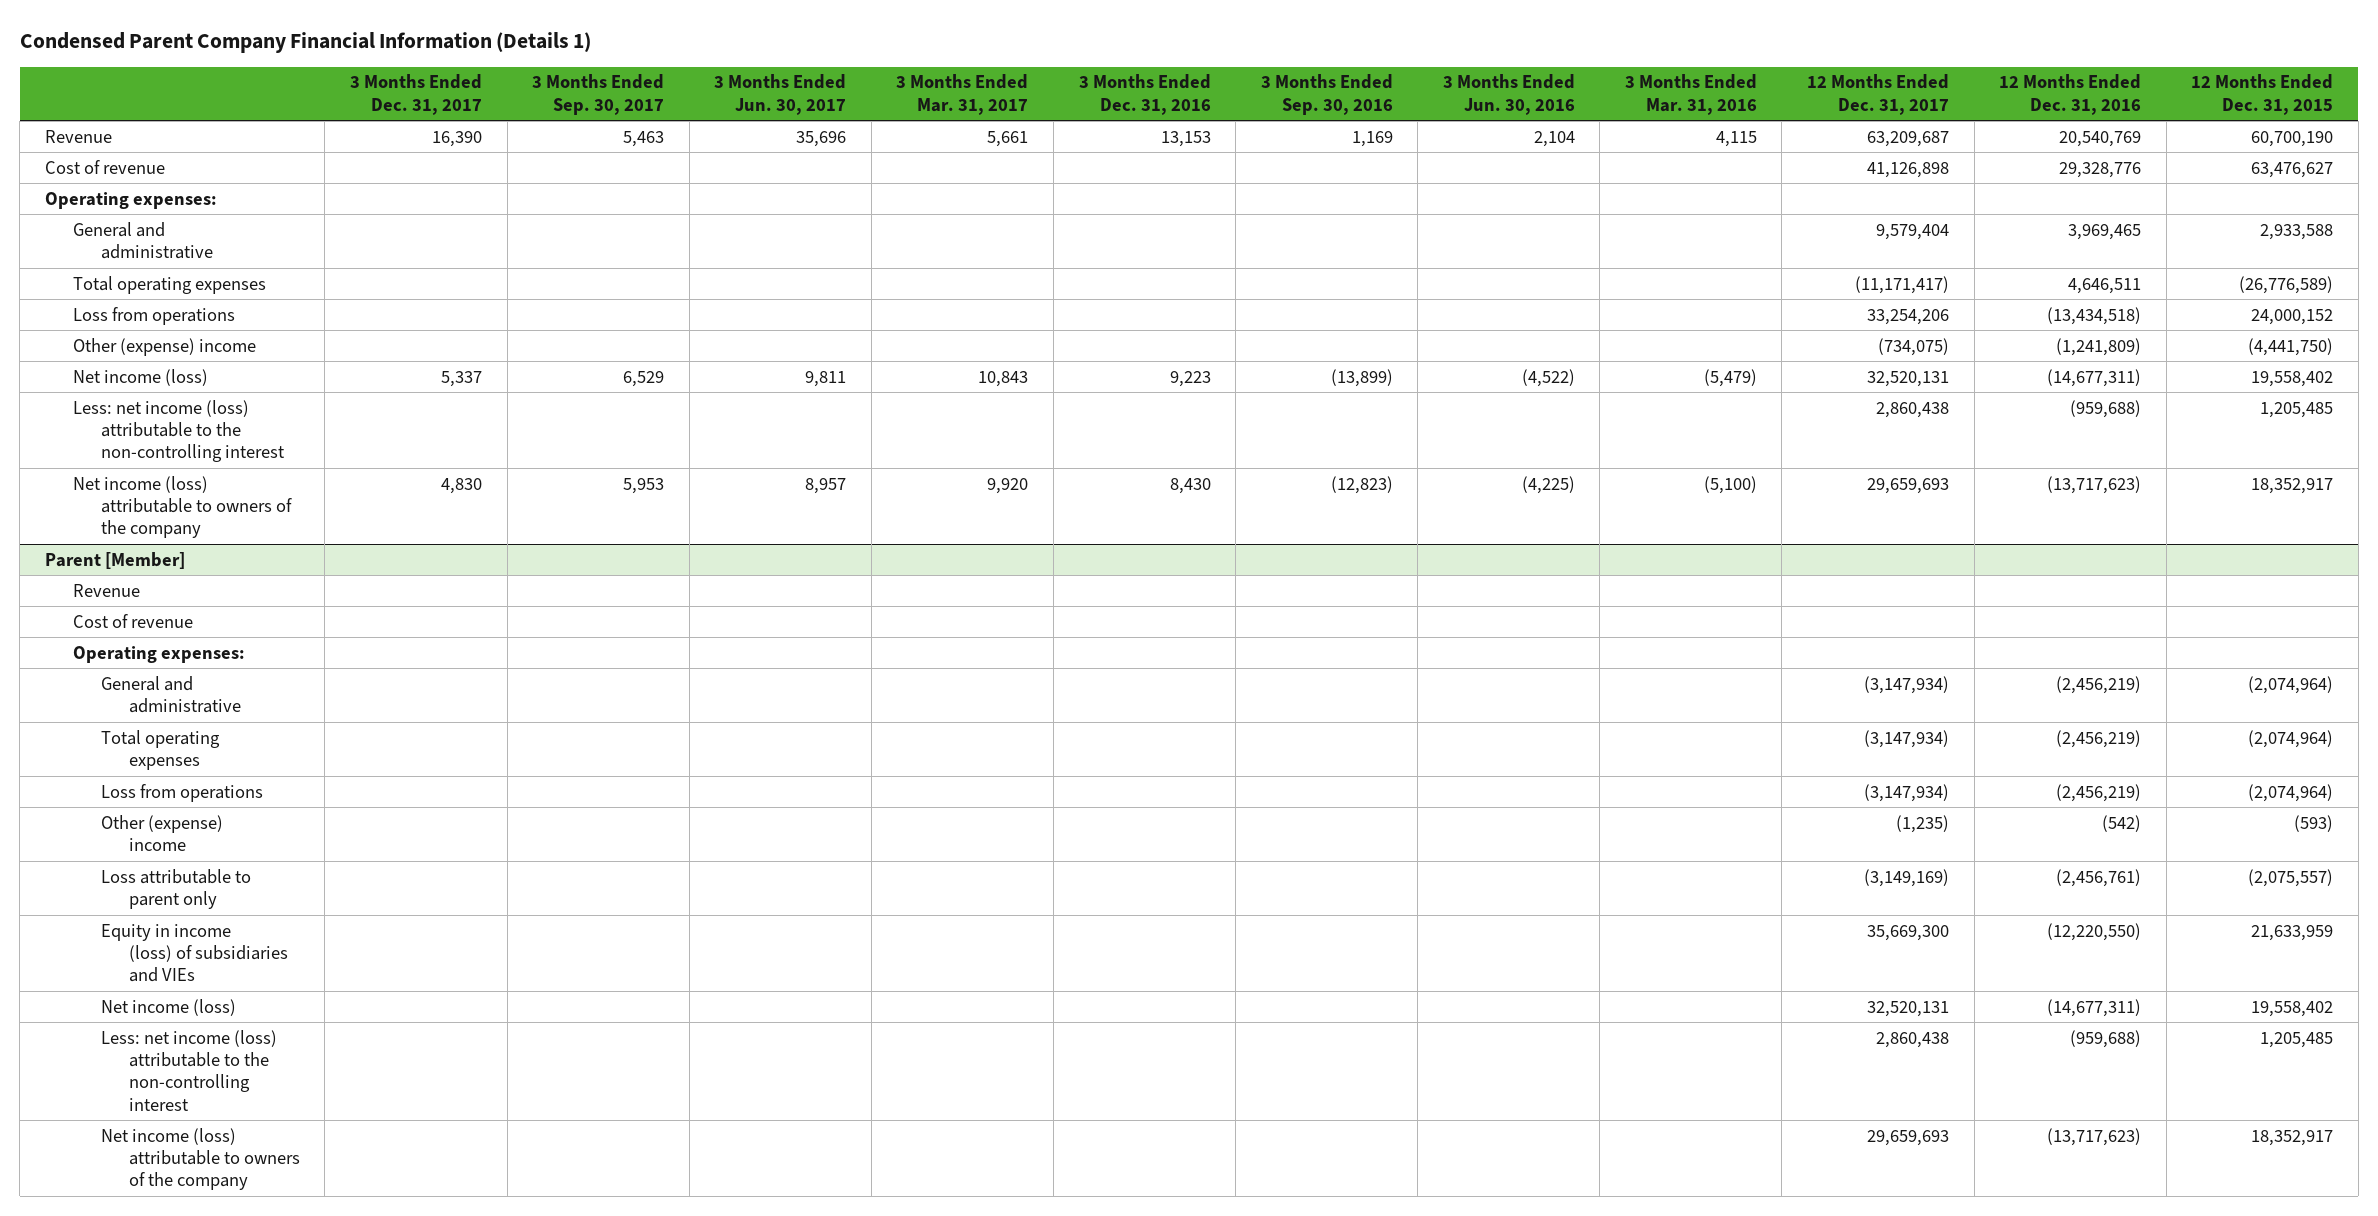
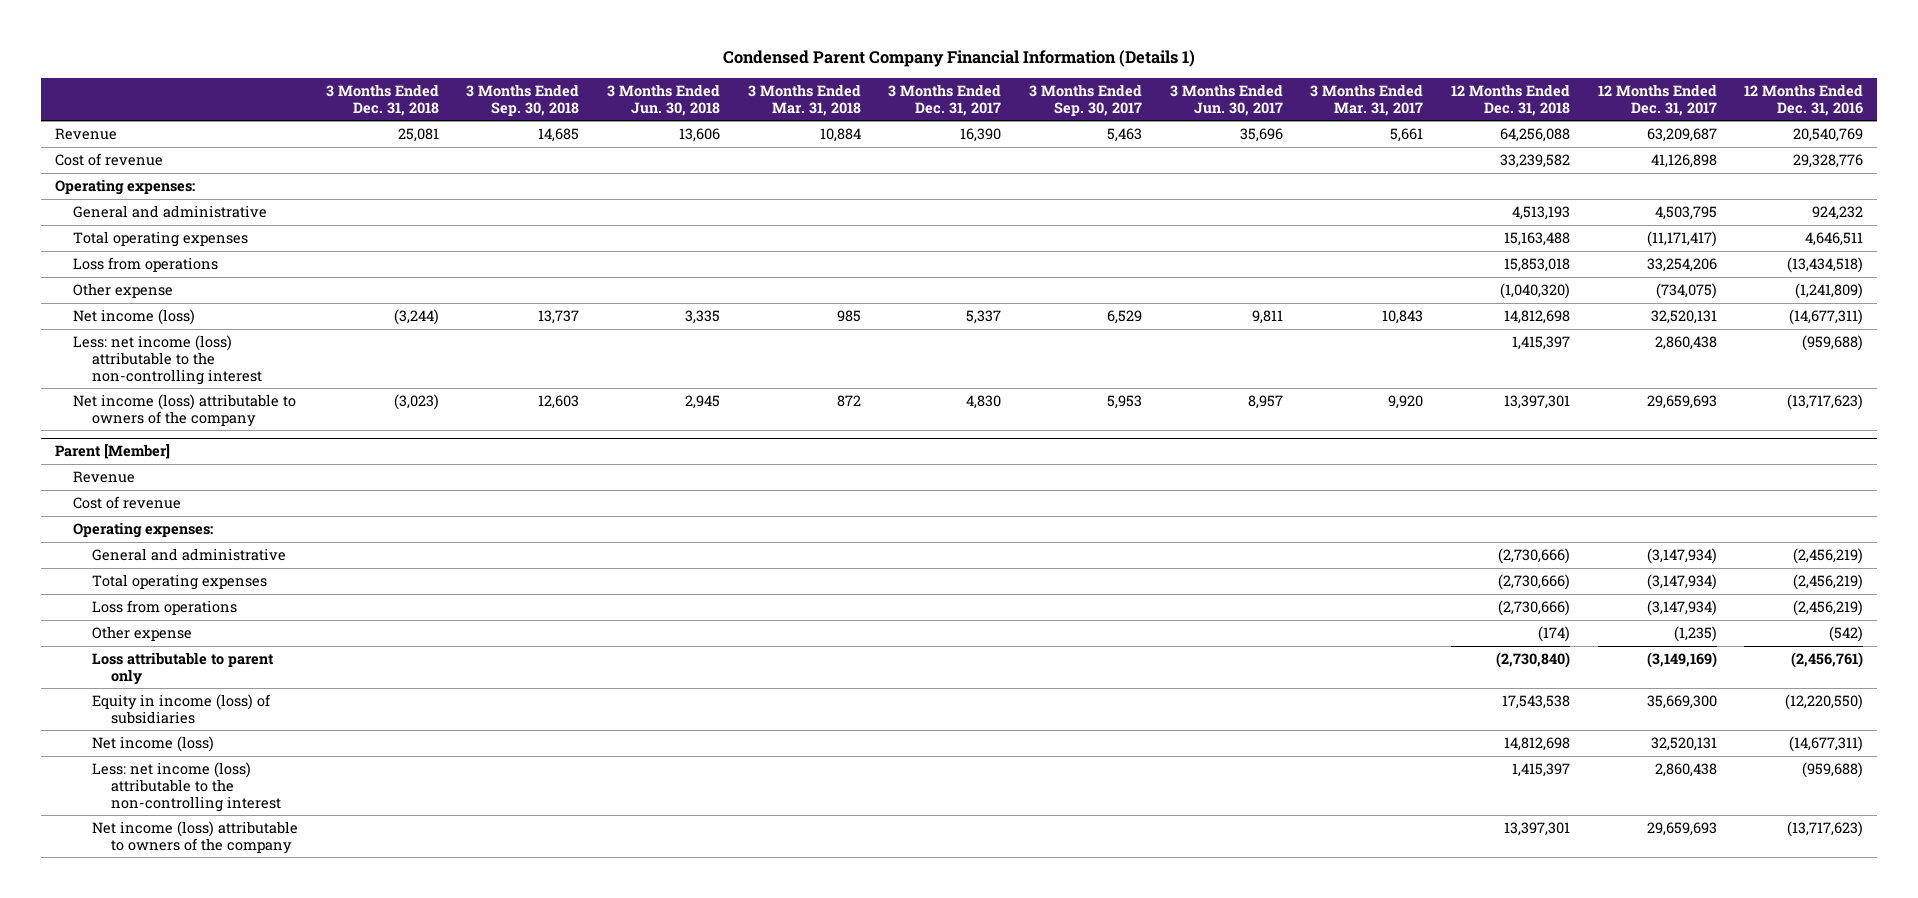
[1078,74,1211,115] 3 Months Ended Dec. 31, 2016 -> none
[1260,74,1393,115] 3 Months Ended Sep. 30, 2016 -> none
[1442,74,1575,115] 3 Months Ended Jun. 30, 2016 -> none
[1624,74,1757,115] 3 Months Ended Mar. 31, 2016 -> none
[2191,74,2334,115] 12 Months Ended Dec. 31, 2015 -> none
none -> [325,83,439,116] 3 Months Ended Dec. 31, 2018
none -> [466,83,580,116] 3 Months Ended Sep. 30, 2018
none -> [607,83,721,116] 3 Months Ended Jun. 30, 2018
none -> [747,83,861,116] 3 Months Ended Mar. 31, 2018
none -> [1451,83,1571,116] 12 Months Ended Dec. 31, 2018
[1876,223,1950,240] 9,579,404 -> [1654,205,1717,220] 4,503,795
[2068,223,2142,240] 3,969,465 -> [1812,205,1864,220] 924,232
[72,337,256,356] Other (expense) income -> [73,282,174,298] Other expense
[100,814,223,852] Other (expense) income -> [91,625,192,641] Other expense
[100,923,288,983] Equity in income (loss) of subsidiaries and VIEs -> [91,693,271,724] Equity in income (loss) of subsidiaries

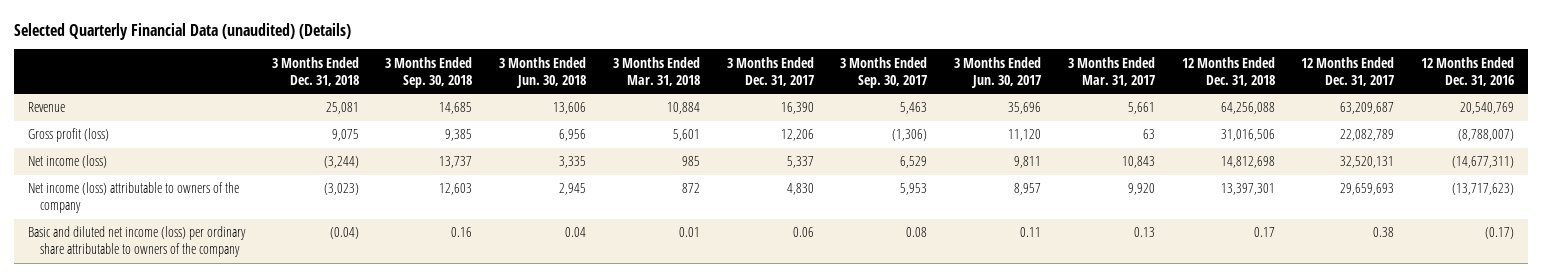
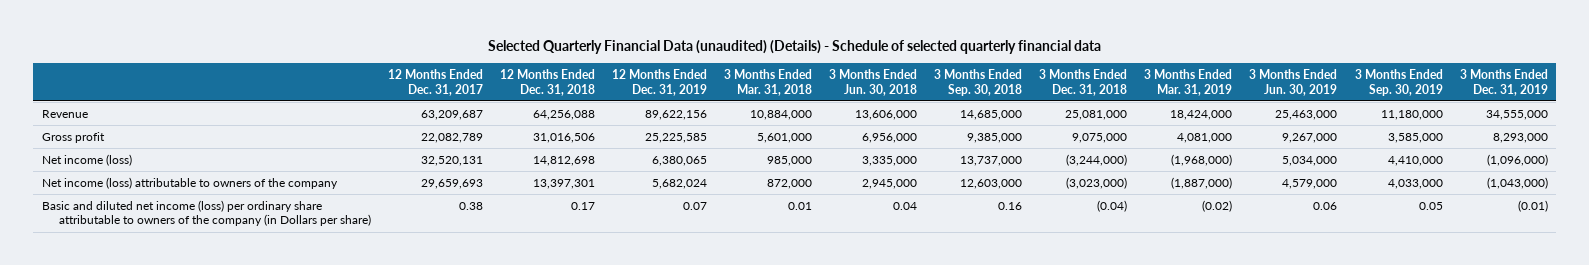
[14,22,352,40] Selected Quarterly Financial Data (unaudited) (Details) -> [487,40,1101,55] Selected Quarterly Financial Data (unaudited) (Details) - Schedule of selected quarterly financial data
[726,56,814,86] 3 Months Ended Dec. 31, 2017 -> none
[840,56,928,88] 3 Months Ended Sep. 30, 2017 -> none
[954,56,1042,88] 3 Months Ended Jun. 30, 2017 -> none
[1067,56,1155,86] 3 Months Ended Mar. 31, 2017 -> none
[1421,56,1515,86] 12 Months Ended Dec. 31, 2016 -> none
none -> [611,69,707,96] 12 Months Ended Dec. 31, 2019
none -> [1144,69,1233,96] 3 Months Ended Mar. 31, 2019
none -> [1249,69,1338,96] 3 Months Ended Jun. 30, 2019
none -> [1354,69,1443,96] 3 Months Ended Sep. 30, 2019
none -> [1459,69,1548,96] 3 Months Ended Dec. 31, 2019
[325,102,359,115] 25,081 -> [1065,109,1128,120] 25,081,000
[439,102,473,115] 14,685 -> [960,109,1023,120] 14,685,000
[553,102,587,115] 13,606 -> [855,109,918,120] 13,606,000
[666,102,700,115] 10,884 -> [749,109,812,120] 10,884,000
[27,128,109,143] Gross profit (loss) -> [41,131,105,143] Gross profit
[331,129,359,142] 9,075 -> [1072,132,1128,143] 9,075,000
[445,129,473,142] 9,385 -> [967,132,1023,143] 9,385,000
[559,129,587,142] 6,956 -> [862,132,918,143] 6,956,000
[672,129,700,142] 5,601 -> [756,132,812,143] 5,601,000
[323,156,359,169] (3,244) -> [1066,153,1128,166] (3,244,000)
[439,156,473,169] 13,737 -> [960,155,1023,166] 13,737,000
[559,156,587,169] 3,335 -> [862,155,918,166] 3,335,000
[681,156,700,167] 985 -> [766,155,812,166] 985,000
[323,183,359,196] (3,023) -> [1066,176,1128,189] (3,023,000)
[439,183,473,196] 12,603 -> [960,178,1023,189] 12,603,000
[559,183,587,196] 2,945 -> [862,178,918,189] 2,945,000
[681,183,700,194] 872 -> [766,178,812,189] 872,000
[27,226,246,258] Basic and diluted net income (loss) per ordinary share attributable to owners of the company -> [41,199,371,227] Basic and diluted net income (loss) per ordinary share attributable to owners of the company (in Dollars per share)

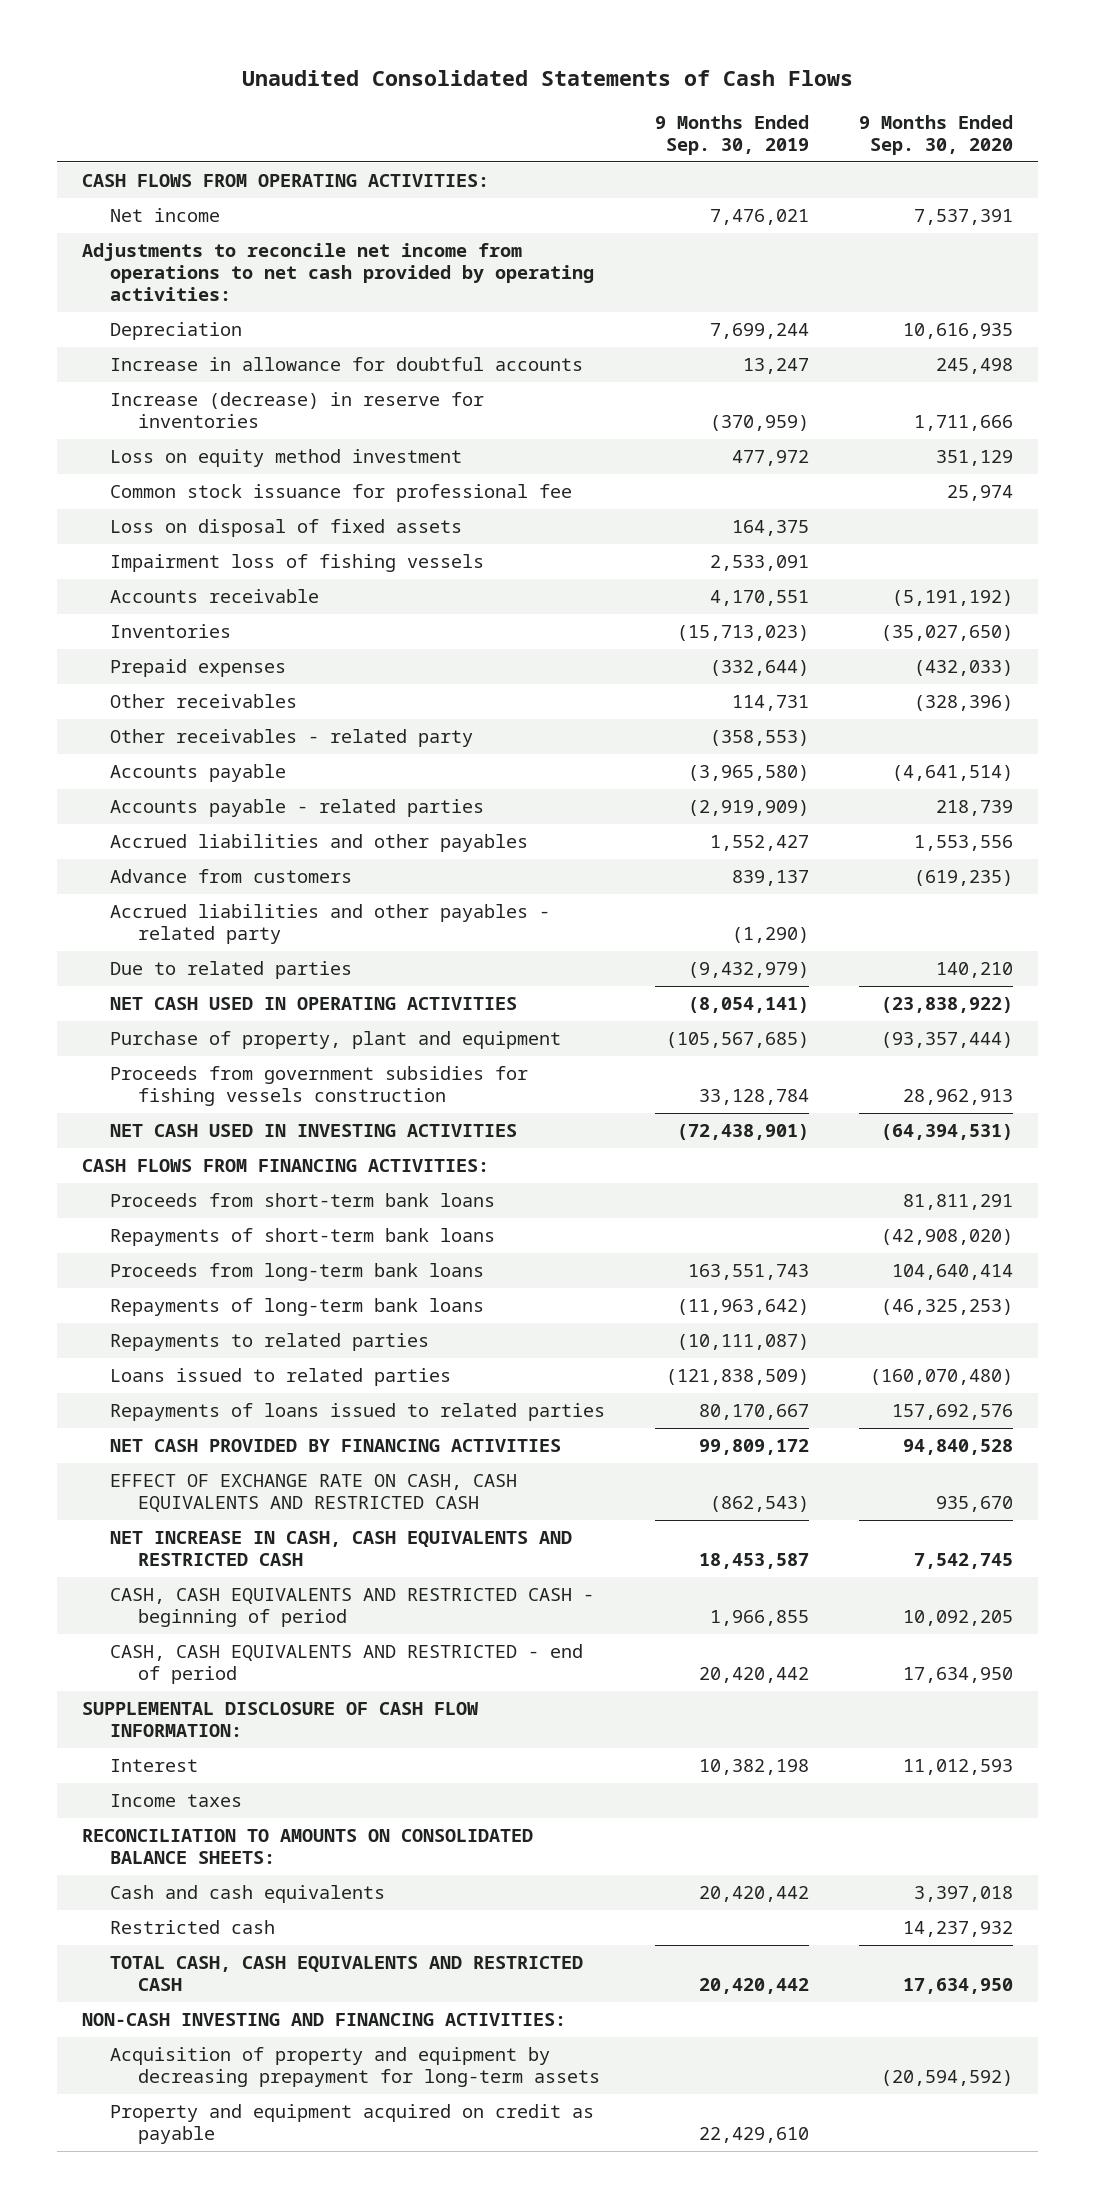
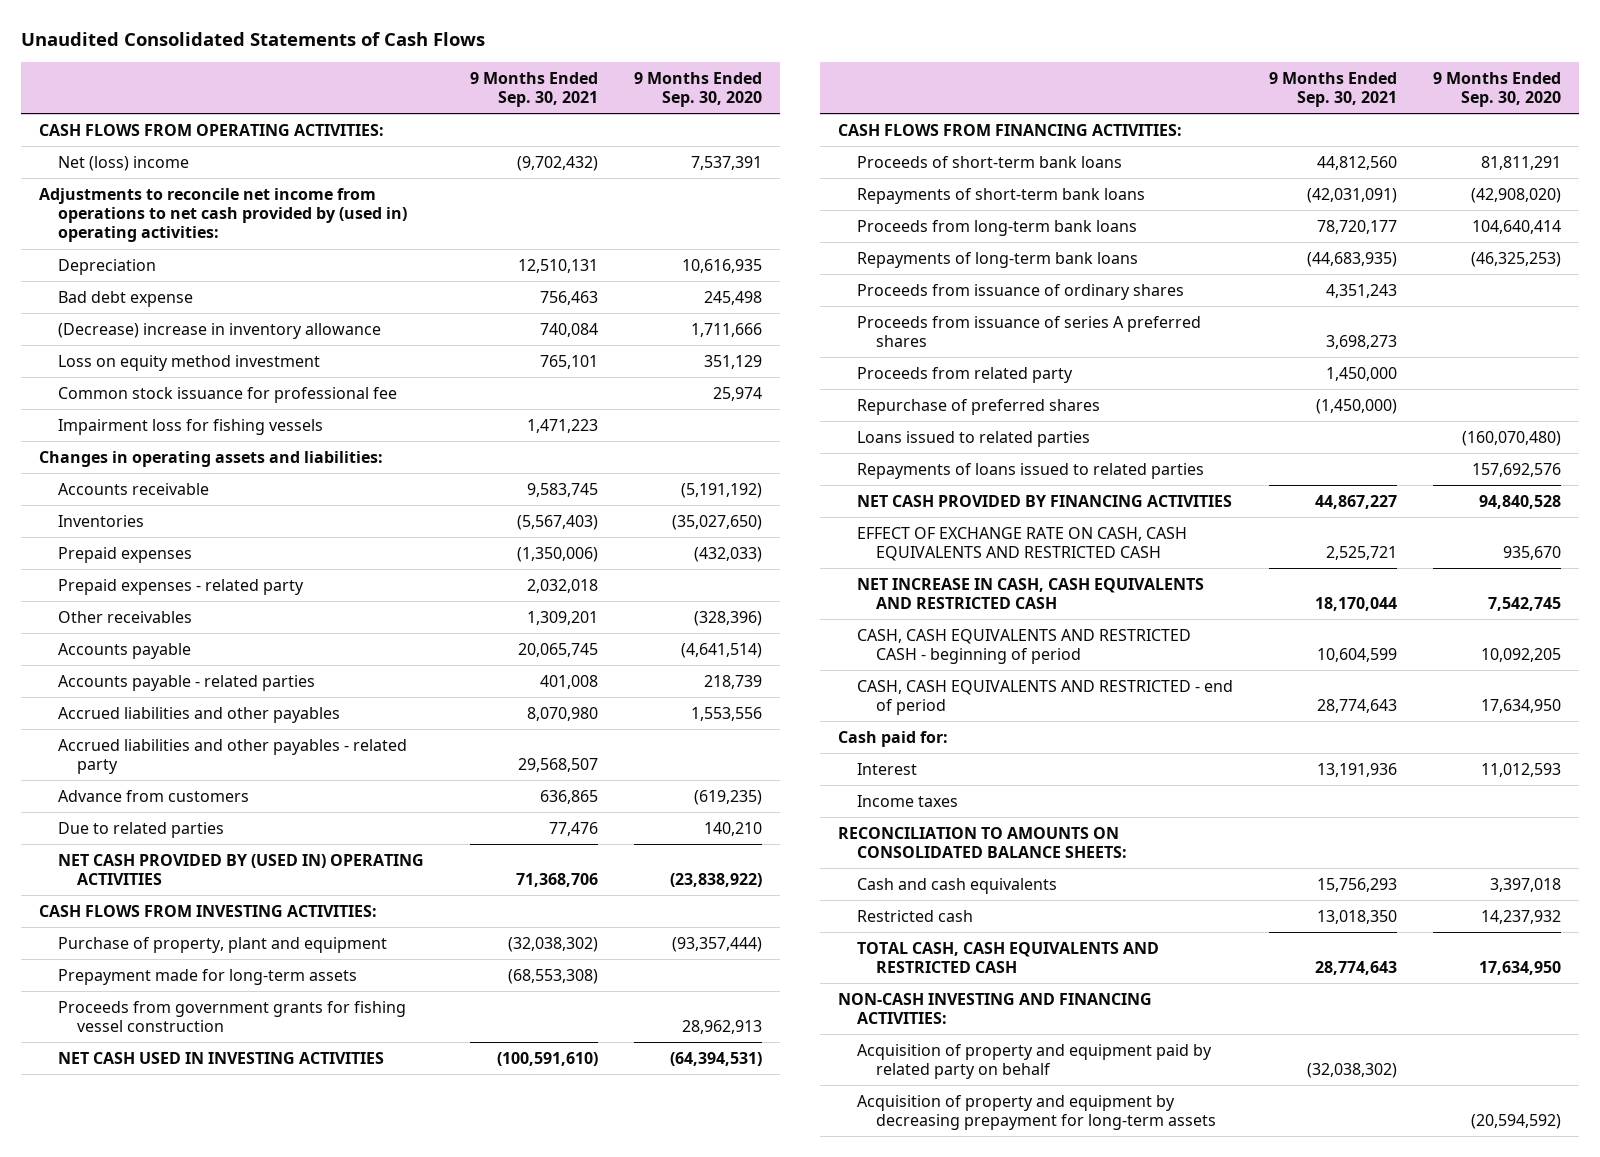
[654,114,809,155] 9 Months Ended Sep. 30, 2019 -> none
none -> [470,71,599,108] 9 Months Ended Sep. 30, 2021
[109,208,220,223] Net income -> [58,155,190,171] Net (loss) income
[82,243,594,302] Adjustments to reconcile net income from operations to net cash provided by operating activities: -> [39,187,408,243] Adjustments to reconcile net income from operations to net cash provided by (used in) operating activities:
[109,357,583,372] Increase in allowance for doubtful accounts -> [58,290,194,307] Bad debt expense
[109,392,484,429] Increase (decrease) in reserve for inventories -> [58,322,382,339] (Decrease) increase in inventory allowance
[109,519,462,538] Loss on disposal of fixed assets -> none
[109,554,484,573] Impairment loss of fishing vessels -> [58,418,324,435] Impairment loss for fishing vessels
none -> [39,450,384,467] Changes in operating assets and liabilities:
none -> [58,578,305,595] Prepaid expenses - related party
[109,729,473,748] Other receivables - related party -> none
[109,869,352,884] Advance from customers -> [58,789,250,802] Advance from customers
[109,997,517,1011] NET CASH USED IN OPERATING ACTIVITIES -> [58,853,425,886] NET CASH PROVIDED BY (USED IN) OPERATING ACTIVITIES
none -> [39,904,378,917] CASH FLOWS FROM INVESTING ACTIVITIES:
none -> [58,968,358,985] Prepayment made for long-term assets
[109,1066,528,1107] Proceeds from government subsidies for fishing vessels construction -> [58,1000,407,1033] Proceeds from government grants for fishing vessel construction
[109,1193,495,1208] Proceeds from short-term bank loans -> [856,155,1122,168] Proceeds of short-term bank loans
[109,1333,429,1352] Repayments to related parties -> none
none -> [856,283,1184,300] Proceeds from issuance of ordinary shares
none -> [856,315,1201,348] Proceeds from issuance of series A preferred shares
none -> [856,366,1073,383] Proceeds from related party
none -> [856,398,1100,415] Repurchase of preferred shares
[82,1702,479,1738] SUPPLEMENTAL DISCLOSURE OF CASH FLOW INFORMATION: -> [837,730,948,747] Cash paid for:
none -> [856,1043,1212,1080] Acquisition of property and equipment paid by related party on behalf
[109,2104,594,2145] Property and equipment acquired on credit as payable -> none

